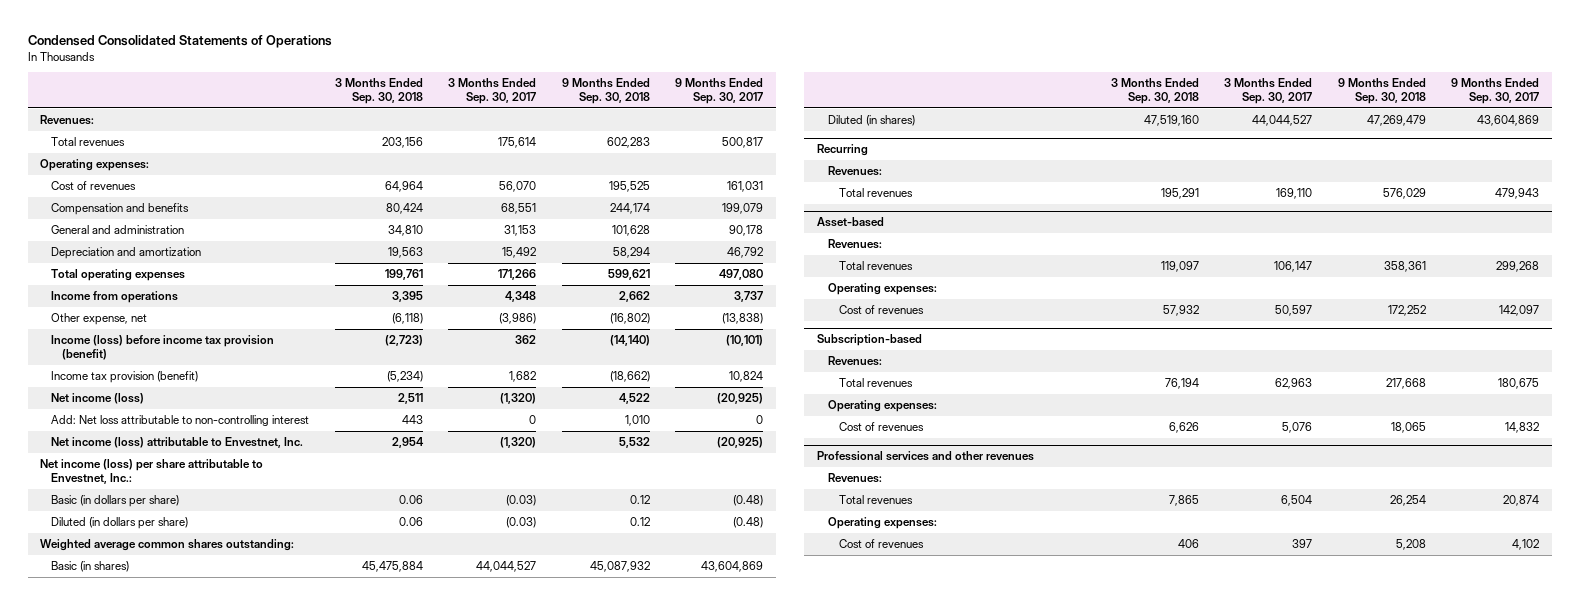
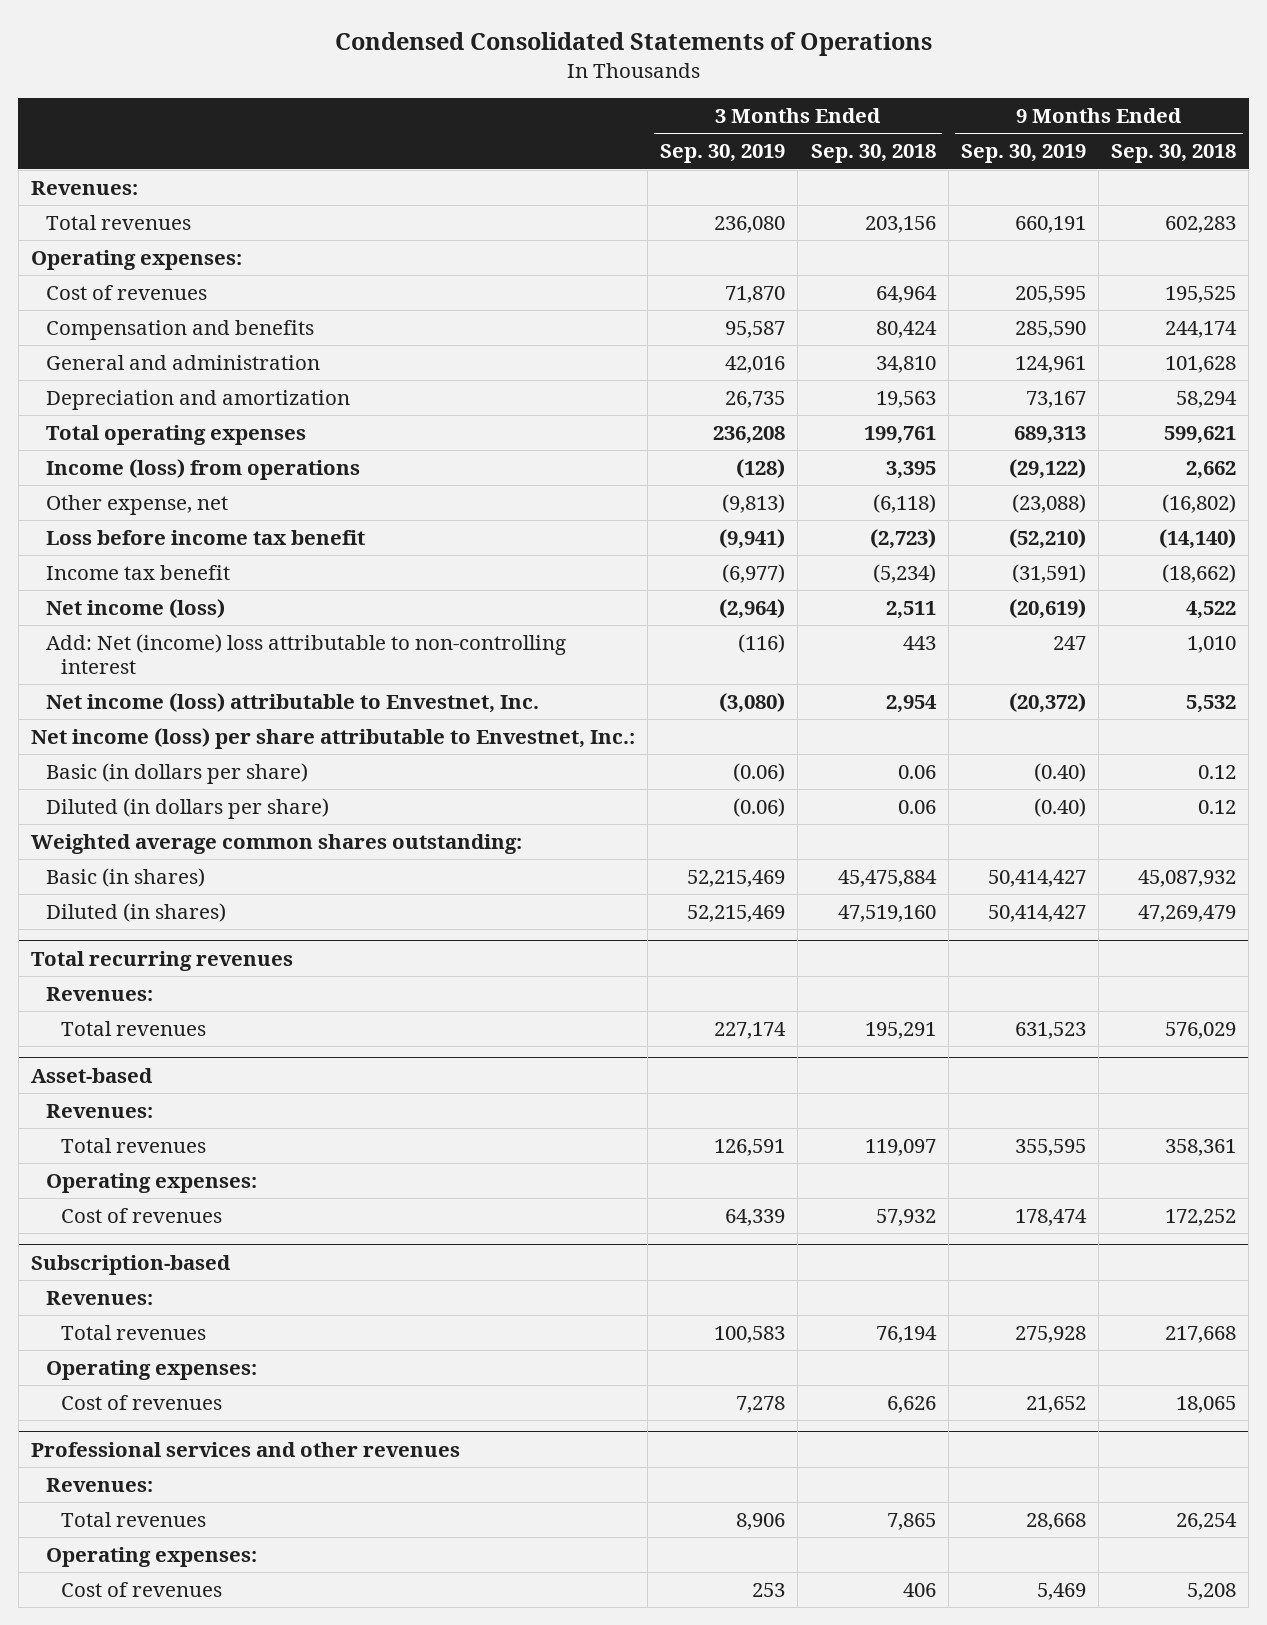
[448,77,537,105] 3 Months Ended Sep. 30, 2017 -> none
[674,77,763,105] 9 Months Ended Sep. 30, 2017 -> none
none -> [660,144,786,164] Sep. 30, 2019
none -> [960,144,1086,164] Sep. 30, 2019
[51,290,179,303] Income from operations -> [46,459,361,481] Income (loss) from operations
[51,334,275,361] Income (loss) before income tax provision (benefit) -> [46,530,366,546] Loss before income tax benefit
[51,370,199,383] Income tax provision (benefit) -> [46,565,231,581] Income tax benefit
[51,414,310,426] Add: Net loss attributable to non-controlling interest -> [46,634,567,674] Add: Net (income) loss attributable to non-controlling interest
[816,144,868,157] Recurring -> none
none -> [30,950,293,971] Total recurring revenues

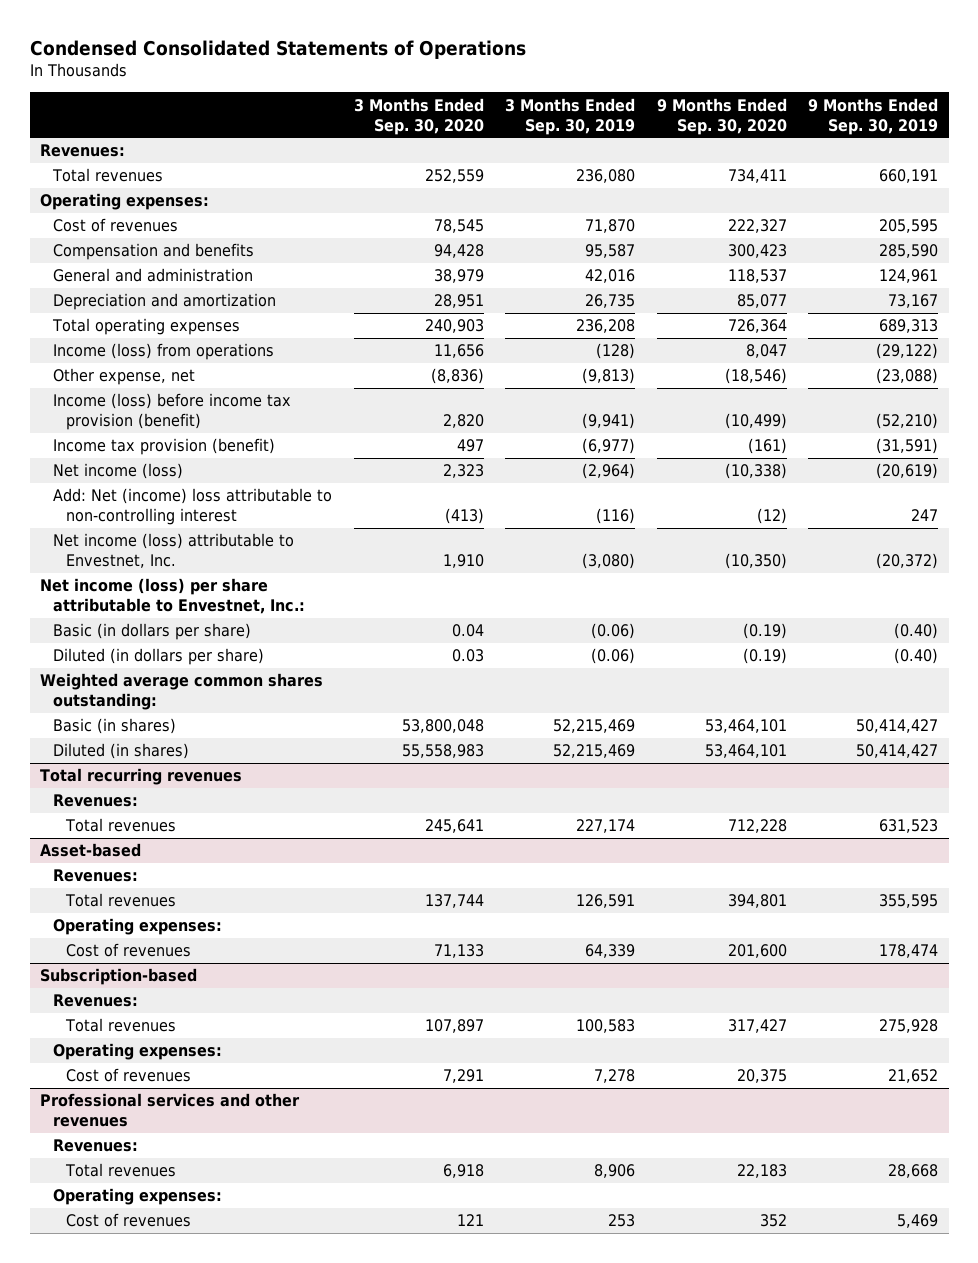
[810,144,936,164] Sep. 30, 2018 -> none
[1111,144,1237,164] Sep. 30, 2018 -> none
none -> [353,97,484,135] 3 Months Ended Sep. 30, 2020
none -> [656,97,787,135] 9 Months Ended Sep. 30, 2020
[46,530,366,546] Loss before income tax benefit -> [53,393,292,431] Income (loss) before income tax provision (benefit)
[46,565,231,581] Income tax benefit -> [53,438,276,456] Income tax provision (benefit)

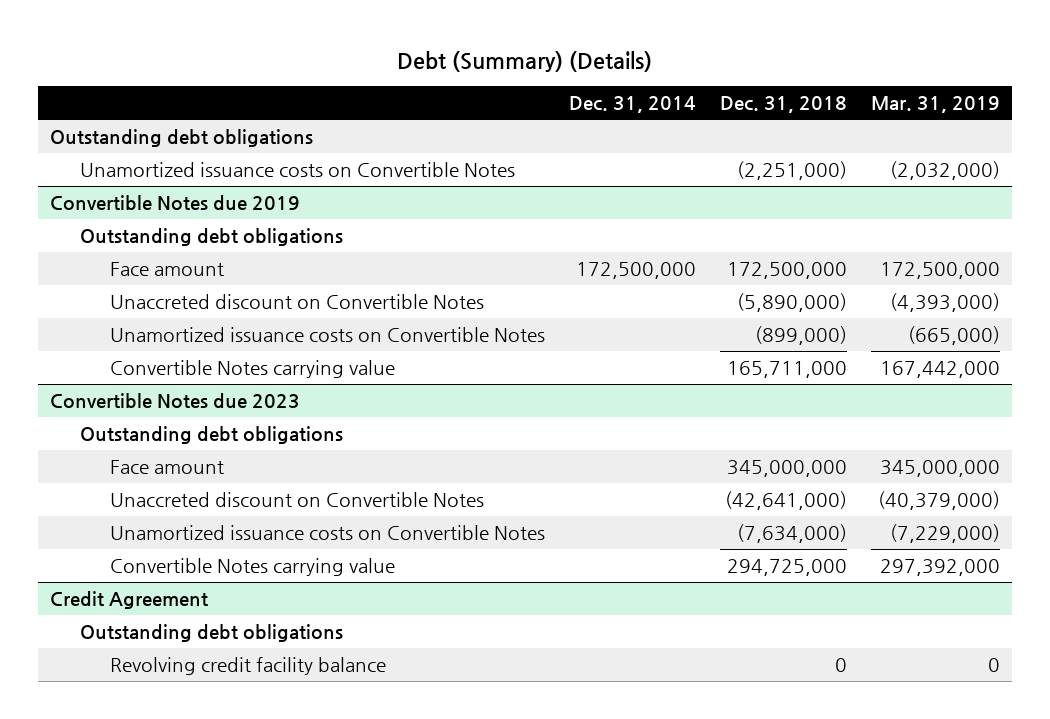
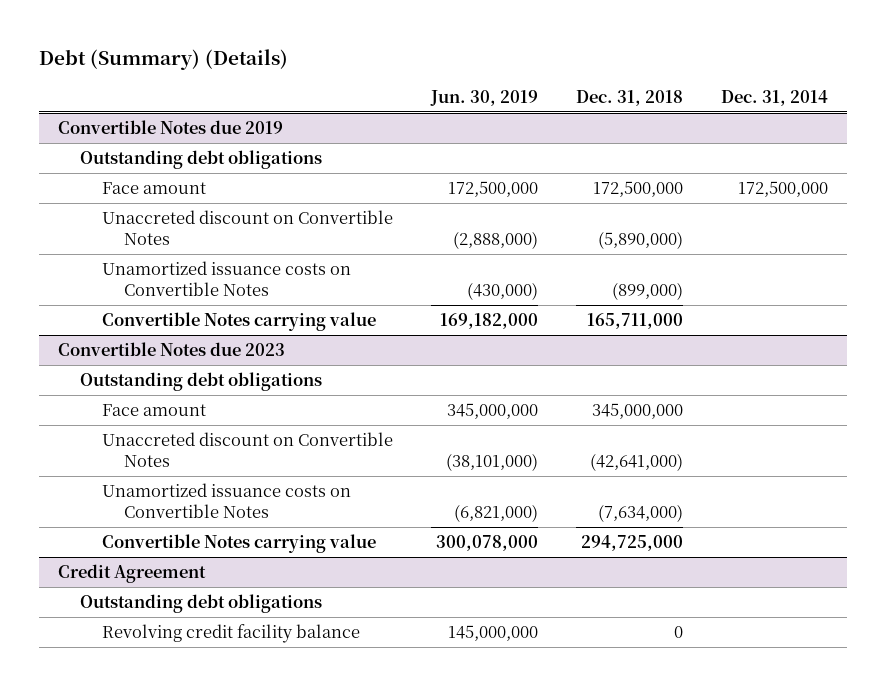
[870,96,1000,114] Mar. 31, 2019 -> none
none -> [430,89,539,106] Jun. 30, 2019
[50,129,314,148] Outstanding debt obligations -> none
[80,162,516,178] Unamortized issuance costs on Convertible Notes -> none

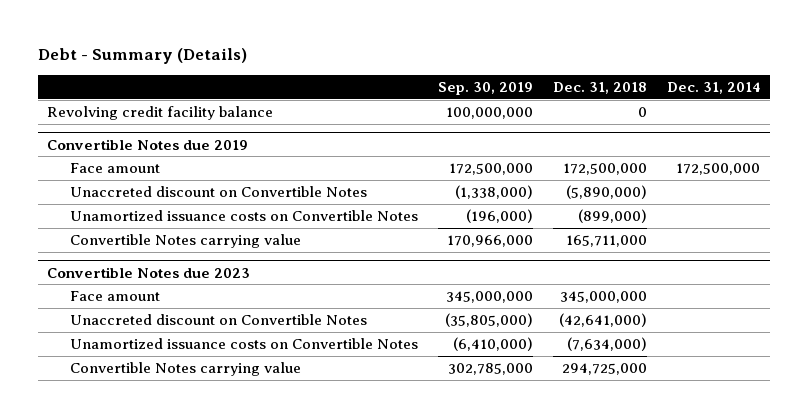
[39,48,289,70] Debt (Summary) (Details) -> [37,48,247,65] Debt - Summary (Details)
[430,89,539,106] Jun. 30, 2019 -> none
none -> [438,82,534,96] Sep. 30, 2019
none -> [47,105,274,120] Revolving credit facility balance
[80,150,323,170] Outstanding debt obligations -> none
[80,372,323,392] Outstanding debt obligations -> none
[58,564,207,584] Credit Agreement -> none
[80,594,323,614] Outstanding debt obligations -> none
[102,624,361,644] Revolving credit facility balance -> none

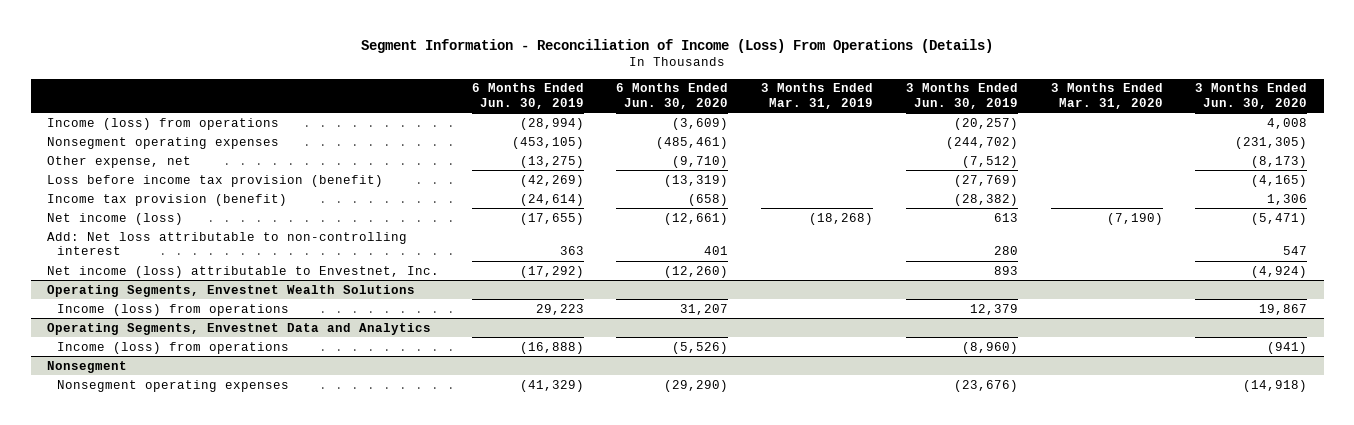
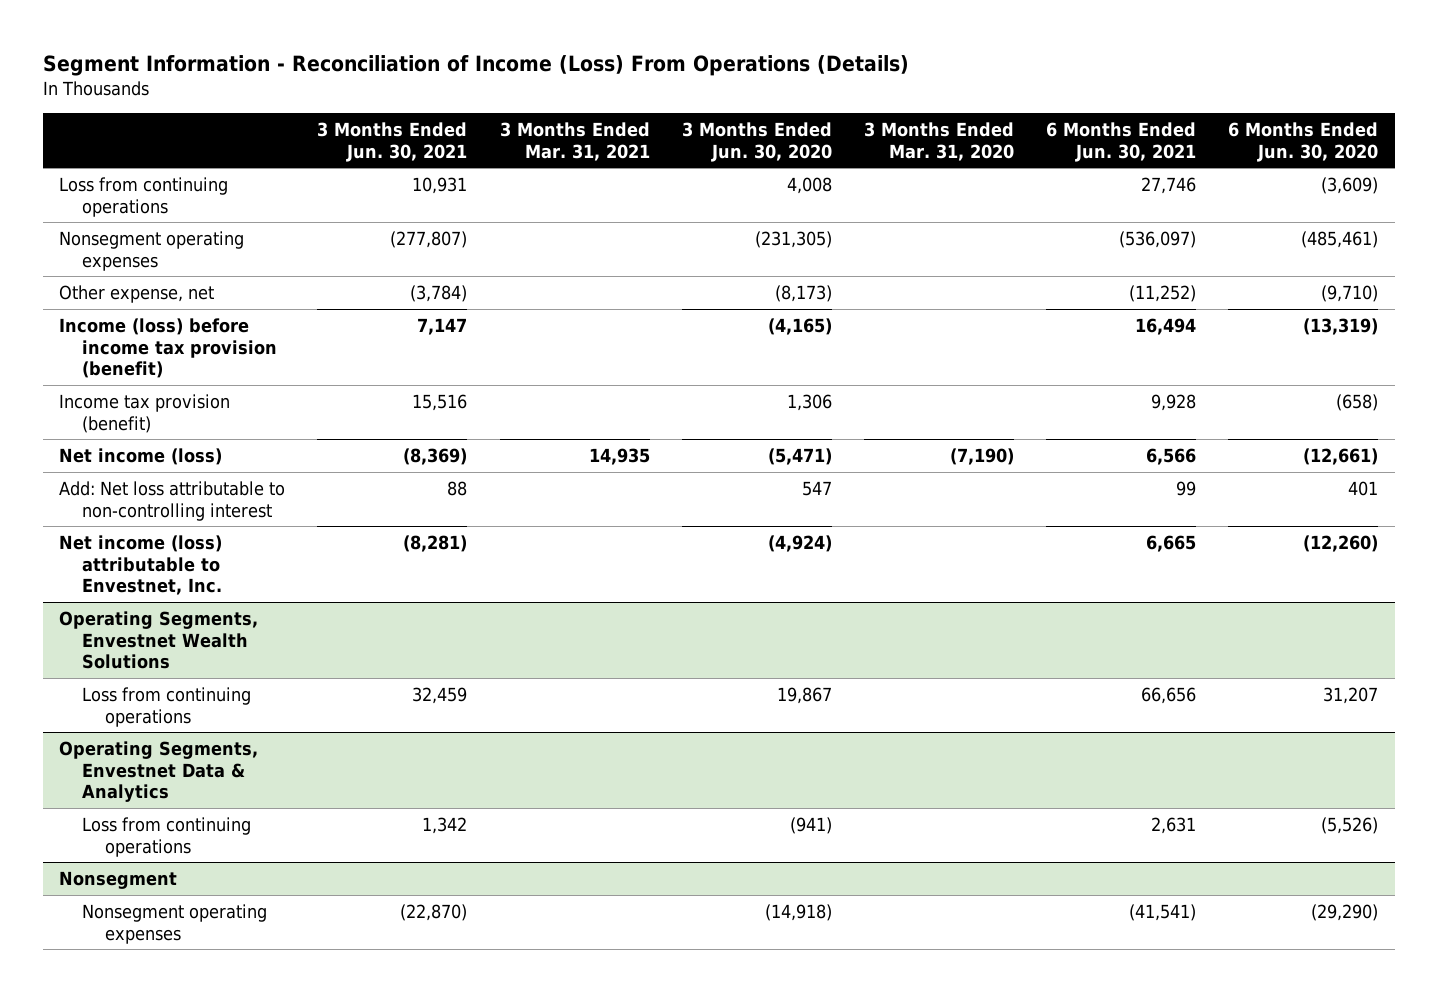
[471,83,584,109] 6 Months Ended Jun. 30, 2019 -> none
[761,83,874,109] 3 Months Ended Mar. 31, 2019 -> none
[905,83,1018,109] 3 Months Ended Jun. 30, 2019 -> none
none -> [317,121,468,162] 3 Months Ended Jun. 30, 2021
none -> [499,121,650,161] 3 Months Ended Mar. 31, 2021
none -> [1046,121,1197,162] 6 Months Ended Jun. 30, 2021
[46,117,279,130] Income (loss) from operations -> [59,176,229,217] Loss from continuing operations
[46,174,383,187] Loss before income tax provision (benefit) -> [59,317,278,379] Income (loss) before income tax provision (benefit)
[57,303,290,316] Income (loss) from operations -> [82,686,252,727] Loss from continuing operations
[46,322,431,335] Operating Segments, Envestnet Data and Analytics -> [59,740,259,803] Operating Segments, Envestnet Data & Analytics
[57,341,290,354] Income (loss) from operations -> [82,816,252,857] Loss from continuing operations

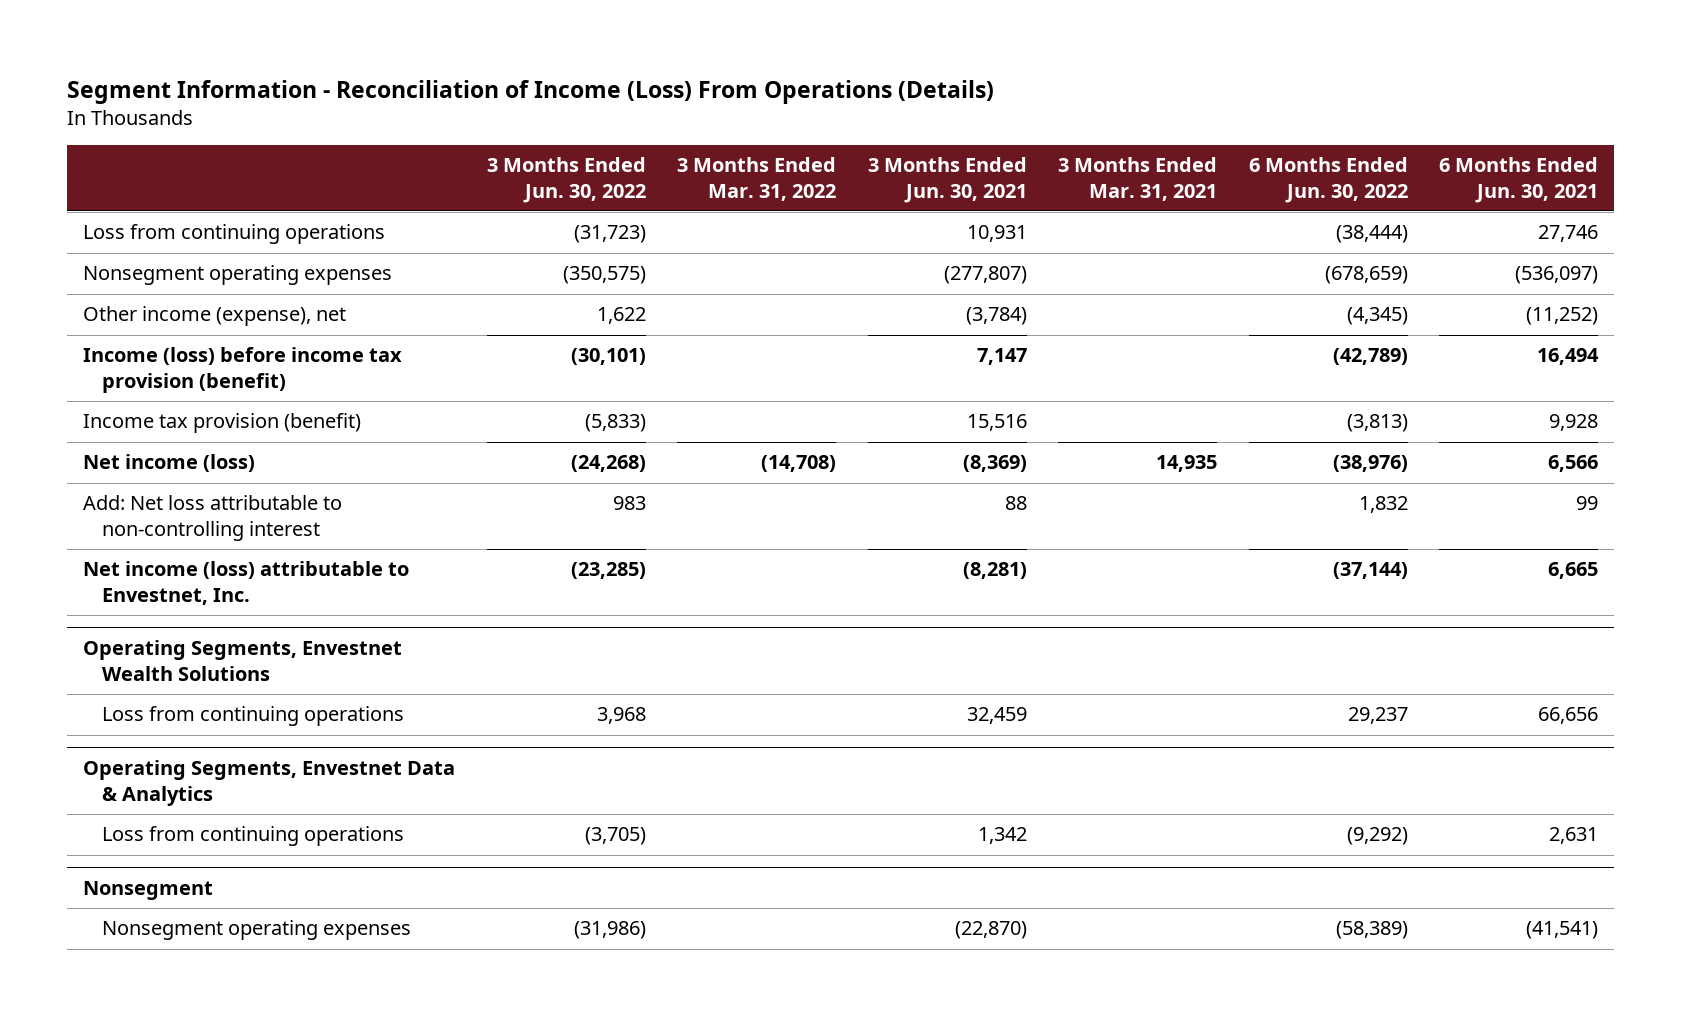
[681,121,832,162] 3 Months Ended Jun. 30, 2020 -> none
[864,121,1015,161] 3 Months Ended Mar. 31, 2020 -> none
[1228,121,1379,162] 6 Months Ended Jun. 30, 2020 -> none
none -> [486,157,646,203] 3 Months Ended Jun. 30, 2022
none -> [677,157,837,201] 3 Months Ended Mar. 31, 2022
none -> [1248,157,1408,203] 6 Months Ended Jun. 30, 2022
[59,284,215,303] Other expense, net -> [83,306,347,327] Other income (expense), net

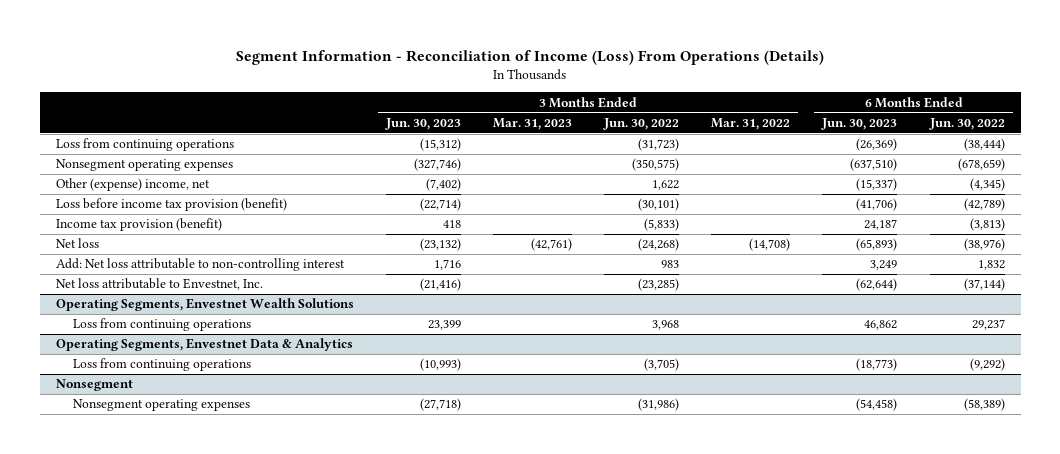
[867,157,1027,203] 3 Months Ended Jun. 30, 2021 -> none
[1058,157,1218,201] 3 Months Ended Mar. 31, 2021 -> none
[1439,157,1599,203] 6 Months Ended Jun. 30, 2021 -> none
none -> [384,117,461,130] Jun. 30, 2023
none -> [493,117,573,130] Mar. 31, 2023
none -> [821,117,898,130] Jun. 30, 2023
[83,306,347,327] Other income (expense), net -> [55,178,210,192] Other (expense) income, net
[83,347,403,393] Income (loss) before income tax provision (benefit) -> [55,198,287,212] Loss before income tax provision (benefit)
[83,454,256,473] Net income (loss) -> [55,238,99,249] Net loss
[83,561,410,605] Net income (loss) attributable to Envestnet, Inc. -> [55,278,263,291] Net loss attributable to Envestnet, Inc.

